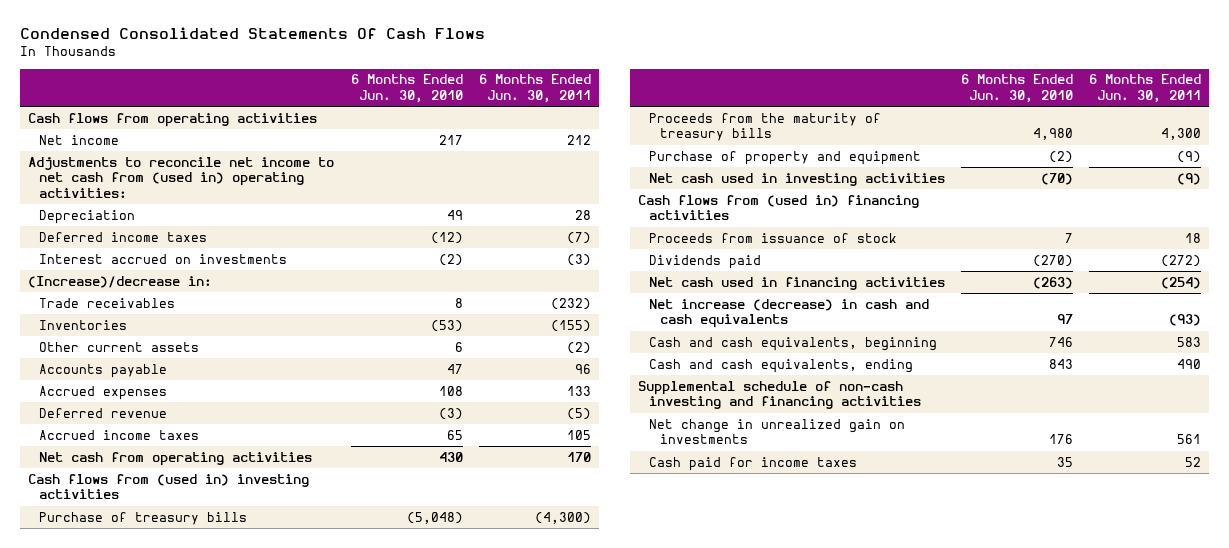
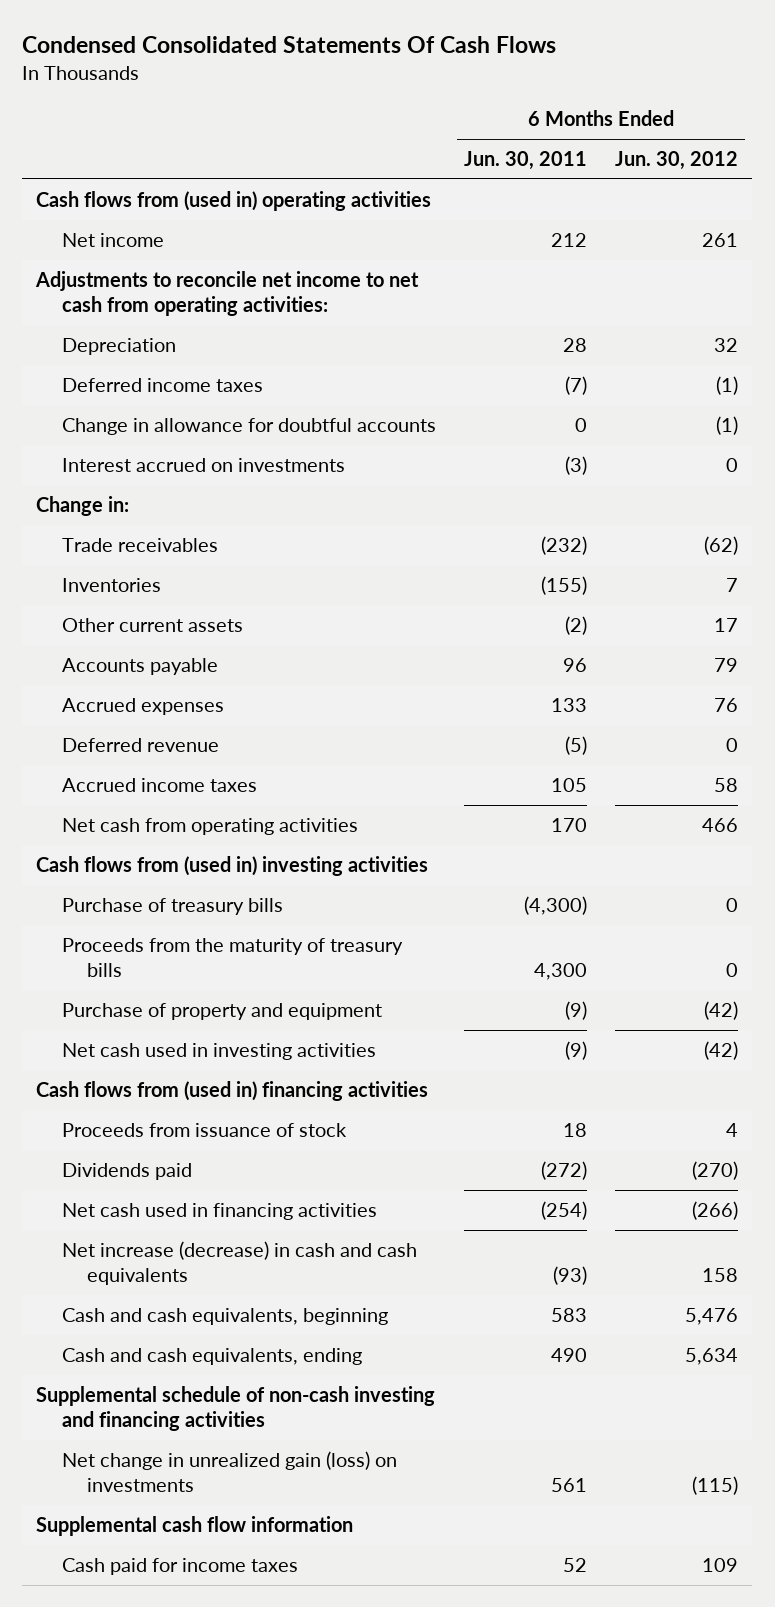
[350,74,463,103] 6 Months Ended Jun. 30, 2010 -> none
none -> [615,150,739,170] Jun. 30, 2012
[27,112,317,127] Cash flows from operating activities -> [36,190,432,211] Cash flows from (used in) operating activities
[27,156,334,198] Adjustments to reconcile net income to net cash from (used in) operating activities: -> [35,270,420,317] Adjustments to reconcile net income to net cash from operating activities:
none -> [61,417,436,435] Change in allowance for doubtful accounts
[27,275,212,288] (Increase)/decrease in: -> [36,495,130,516] Change in:
[648,418,905,445] Net change in unrealized gain on investments -> [61,1450,397,1493] Net change in unrealized gain (loss) on investments
none -> [36,1515,354,1536] Supplemental cash flow information

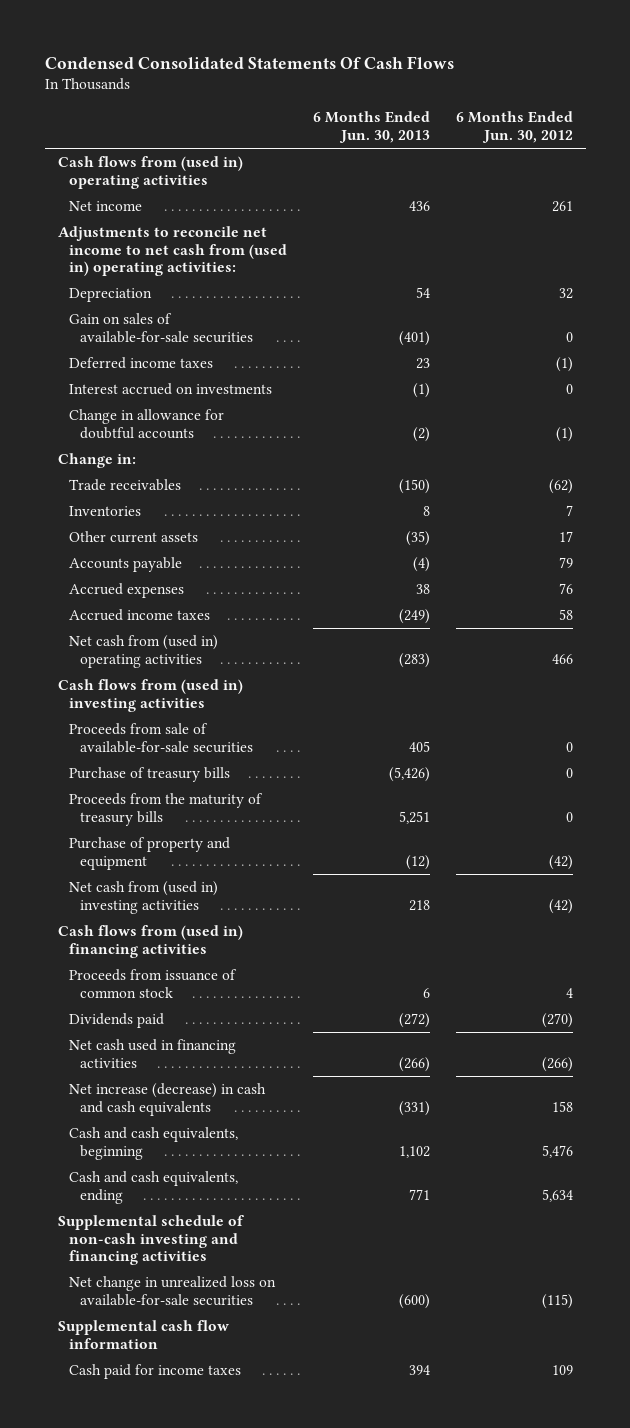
[464,150,588,170] Jun. 30, 2011 -> none
none -> [312,111,430,144] 6 Months Ended Jun. 30, 2013
[35,270,420,317] Adjustments to reconcile net income to net cash from operating activities: -> [57,225,287,277] Adjustments to reconcile net income to net cash from (used in) operating activities:
none -> [68,312,253,343] Gain on sales of available-for-sale securities
[61,417,436,435] Change in allowance for doubtful accounts -> [68,408,224,439] Change in allowance for doubtful accounts
[61,737,219,752] Deferred revenue -> none
[61,817,358,835] Net cash from operating activities -> [68,634,218,668] Net cash from (used in) operating activities
none -> [68,722,253,753] Proceeds from sale of available-for-sale securities
[61,1042,376,1060] Net cash used in investing activities -> [68,880,218,914] Net cash from (used in) investing activities
[61,1122,347,1137] Proceeds from issuance of stock -> [68,968,237,998] Proceeds from issuance of common stock
[61,1450,397,1493] Net change in unrealized gain (loss) on investments -> [68,1275,276,1306] Net change in unrealized loss on available-for-sale securities

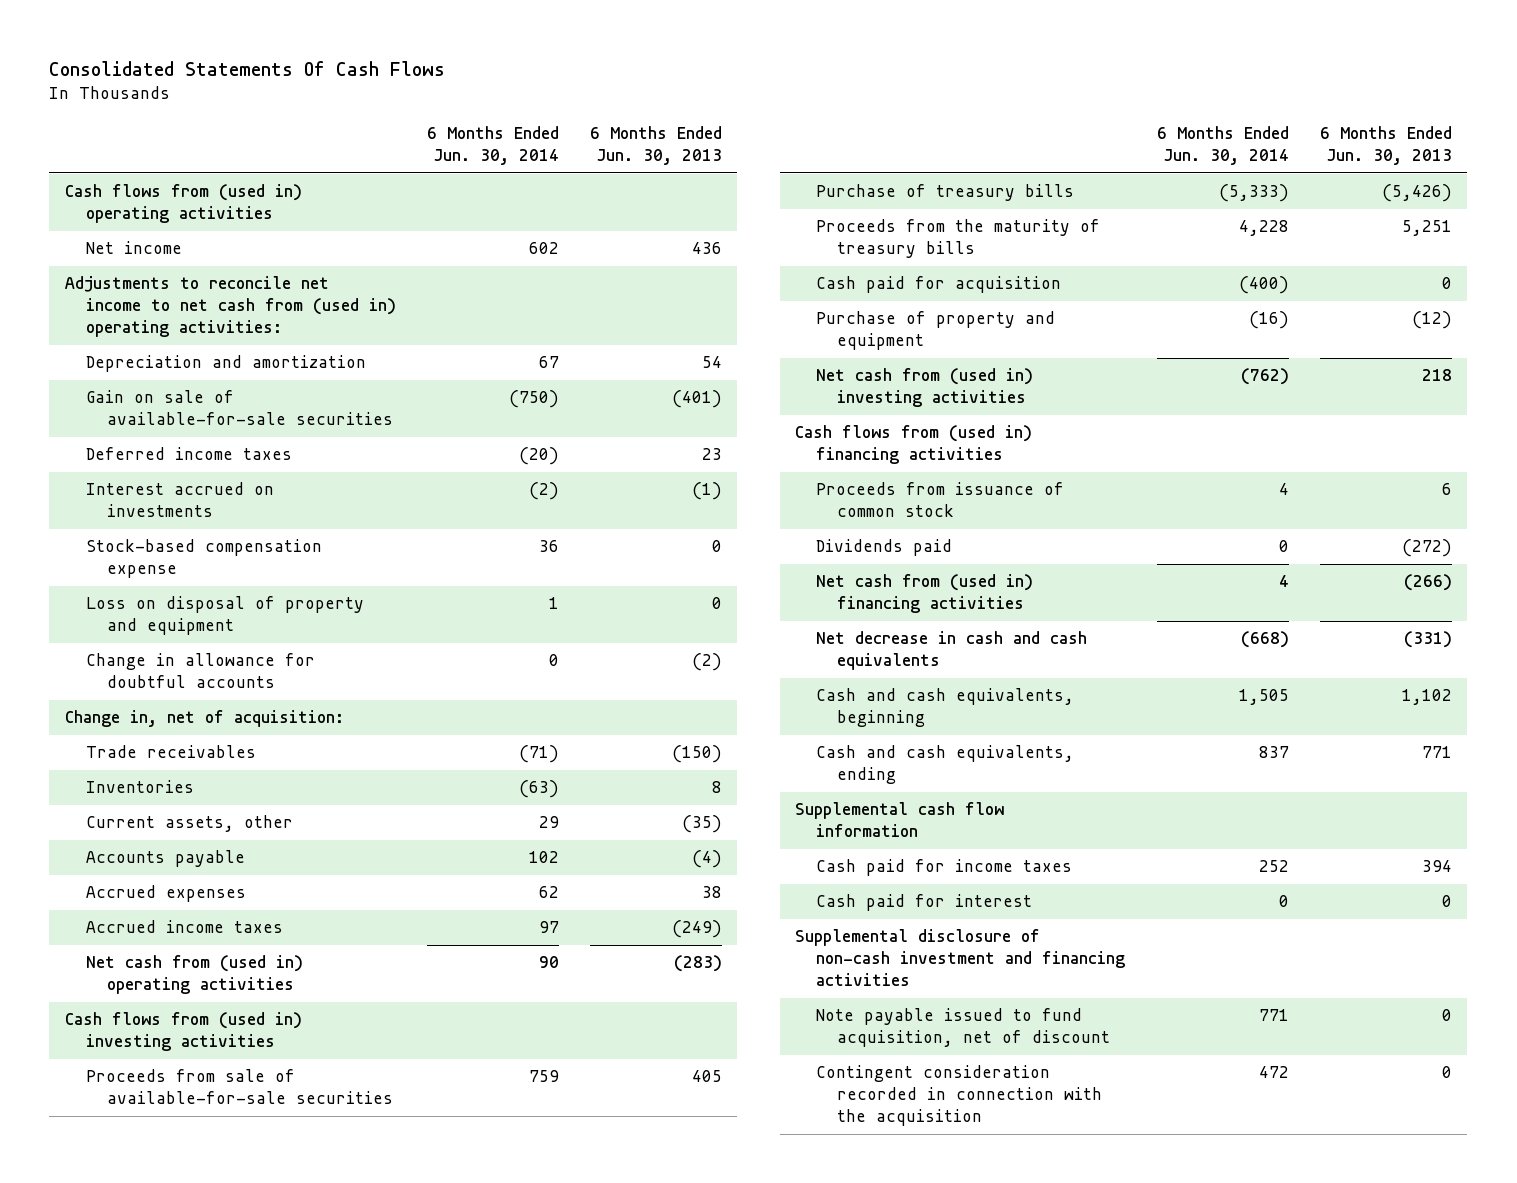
[44,55,454,69] Condensed Consolidated Statements Of Cash Flows -> [49,60,446,76] Consolidated Statements Of Cash Flows
[455,111,573,144] 6 Months Ended Jun. 30, 2012 -> none
none -> [426,126,559,165] 6 Months Ended Jun. 30, 2014
[68,287,152,302] Depreciation -> none
none -> [85,355,366,373] Depreciation and amortization
[68,312,253,343] Gain on sales of available-for-sale securities -> [85,390,394,426] Gain on sale of available-for-sale securities
none -> [85,539,322,579] Stock-based compensation expense
none -> [85,596,364,636] Loss on disposal of property and equipment
[57,452,136,468] Change in: -> [64,710,344,728] Change in, net of acquisition:
[68,530,198,543] Other current assets -> [85,815,293,833] Current assets, other
none -> [816,276,1062,294] Cash paid for acquisition
[68,1038,236,1068] Net cash used in financing activities -> [816,574,1034,614] Net cash from (used in) financing activities
[68,1082,266,1116] Net increase (decrease) in cash and cash equivalents -> [816,631,1088,671] Net decrease in cash and cash equivalents
[57,1214,244,1266] Supplemental schedule of non-cash investing and financing activities -> none
[68,1275,276,1306] Net change in unrealized loss on available-for-sale securities -> none
none -> [816,894,1033,912] Cash paid for interest
none -> [795,929,1126,986] Supplemental disclosure of non-cash investment and financing activities
none -> [816,1008,1111,1048] Note payable issued to fund acquisition, net of discount
none -> [816,1065,1103,1126] Contingent consideration recorded in connection with the acquisition

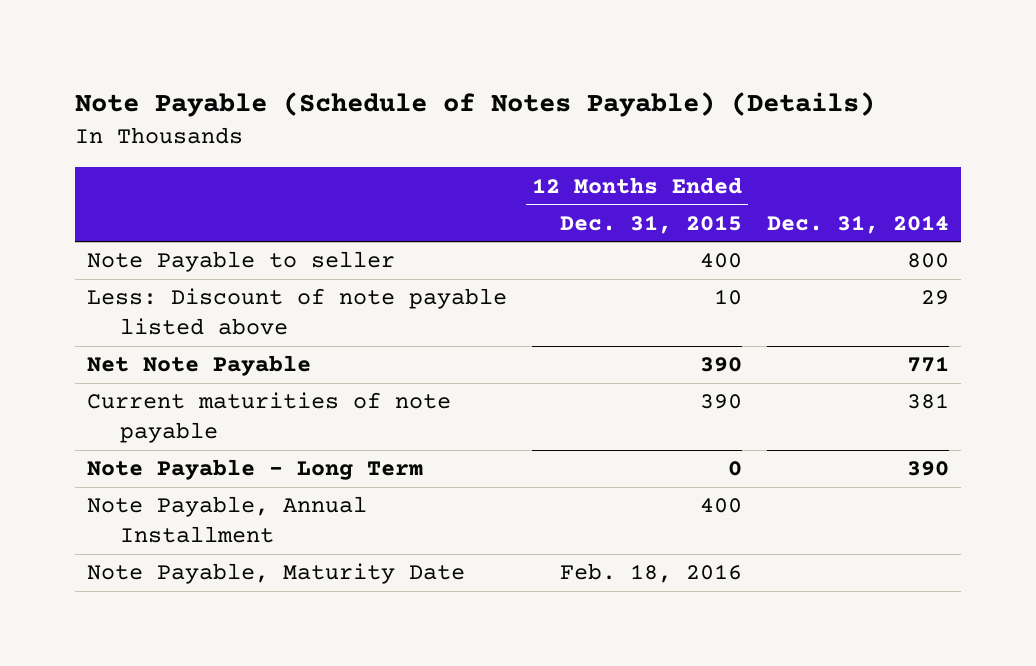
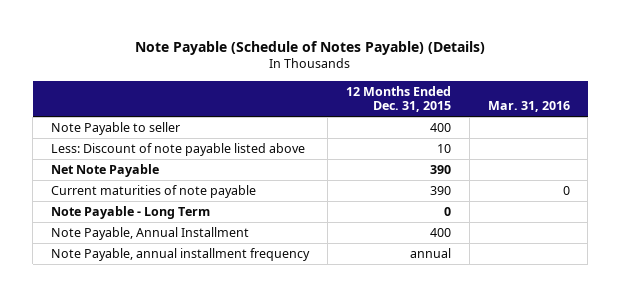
[766,214,949,234] Dec. 31, 2014 -> none
none -> [487,101,570,113] Mar. 31, 2016
[87,563,466,585] Note Payable, Maturity Date -> none
none -> [51,247,311,261] Note Payable, annual installment frequency

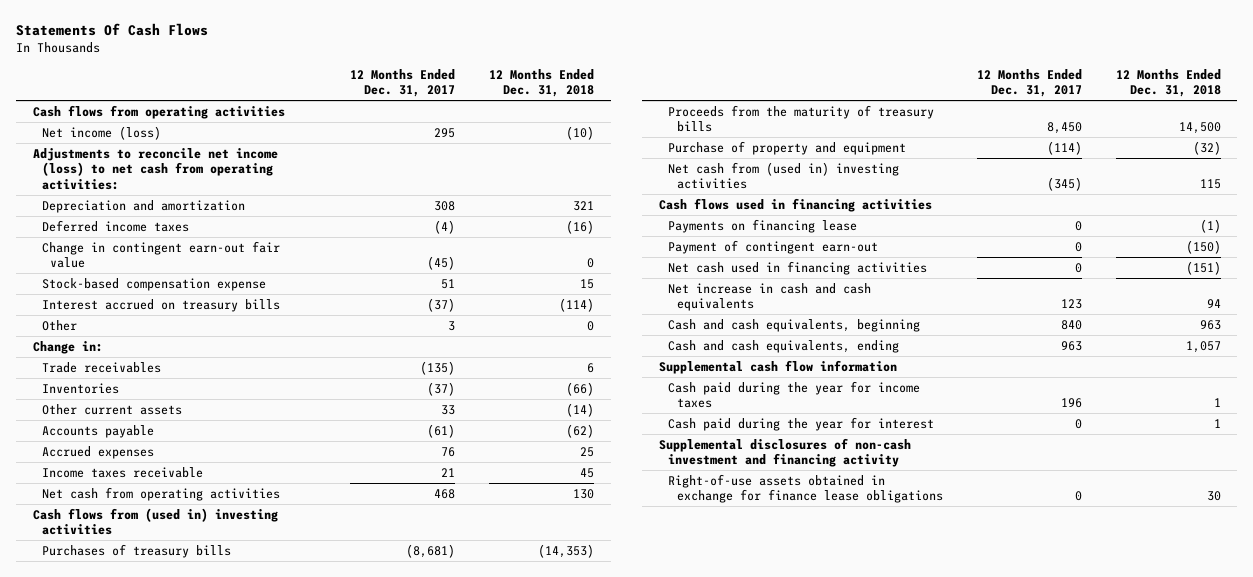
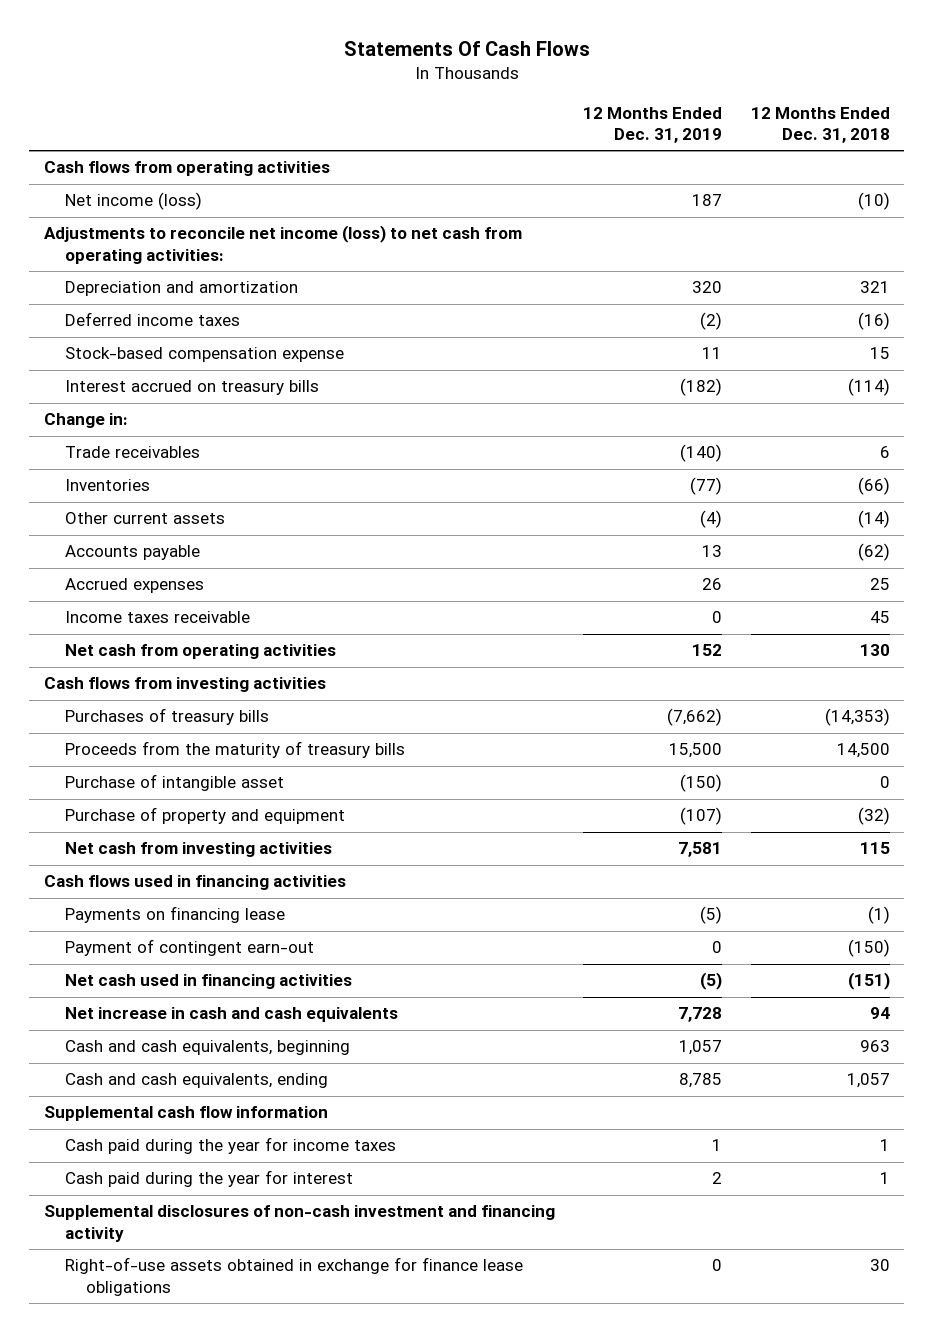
[350,68,456,98] 12 Months Ended Dec. 31, 2017 -> none
none -> [583,106,723,144] 12 Months Ended Dec. 31, 2019
[41,240,280,269] Change in contingent earn-out fair value -> none
[41,319,77,331] Other -> none
[32,507,278,536] Cash flows from (used in) investing activities -> [43,677,326,693] Cash flows from investing activities
none -> [64,774,284,792] Purchase of intangible asset
[667,161,899,190] Net cash from (used in) investing activities -> [64,842,332,858] Net cash from investing activities

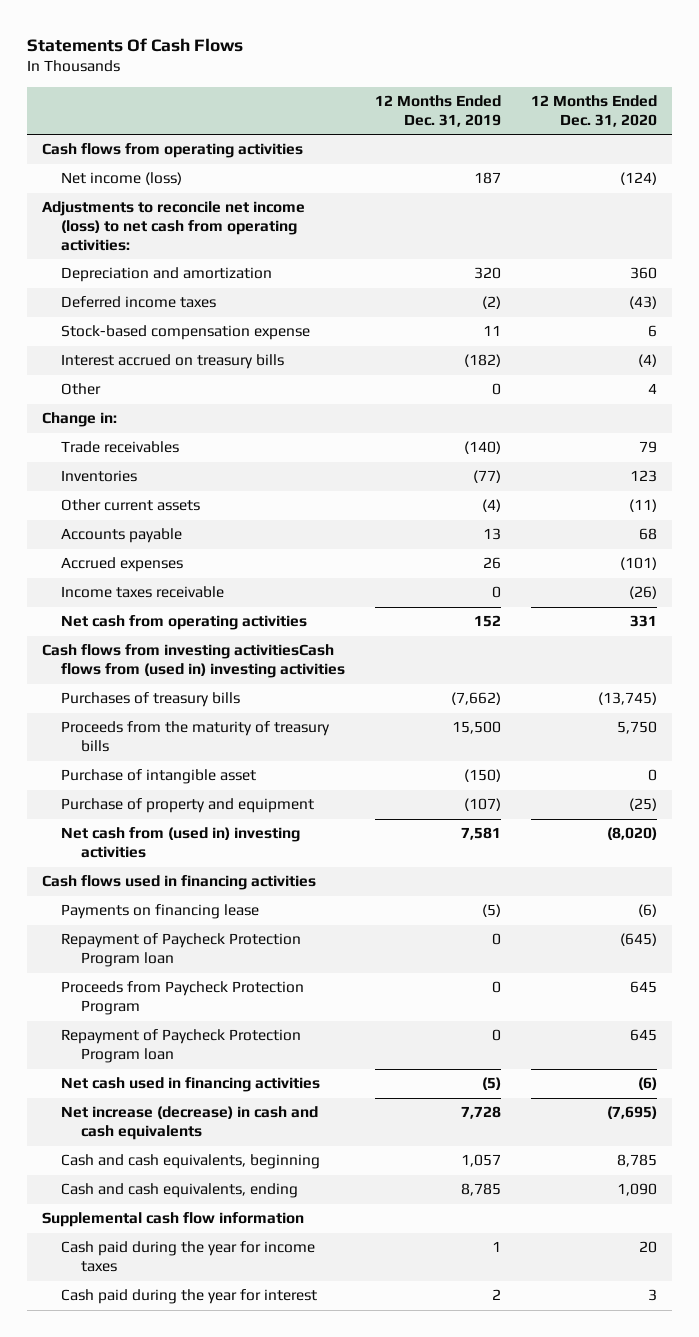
[750,106,890,144] 12 Months Ended Dec. 31, 2018 -> none
none -> [530,95,657,127] 12 Months Ended Dec. 31, 2020
none -> [61,383,102,396] Other
[43,677,326,693] Cash flows from investing activities -> [41,644,346,679] Cash flows from investing activitiesCash flows from (used in) investing activities
[64,842,332,858] Net cash from investing activities -> [61,827,301,859] Net cash from (used in) investing activities
[64,939,314,957] Payment of contingent earn-out -> [61,933,302,968] Repayment of Paycheck Protection Program loan
none -> [61,981,305,1016] Proceeds from Paycheck Protection Program
none -> [61,1029,302,1064] Repayment of Paycheck Protection Program loan
[64,1007,398,1023] Net increase in cash and cash equivalents -> [61,1106,319,1141] Net increase (decrease) in cash and cash equivalents
[43,1205,555,1242] Supplemental disclosures of non-cash investment and financing activity -> none
[64,1257,523,1296] Right-of-use assets obtained in exchange for finance lease obligations -> none

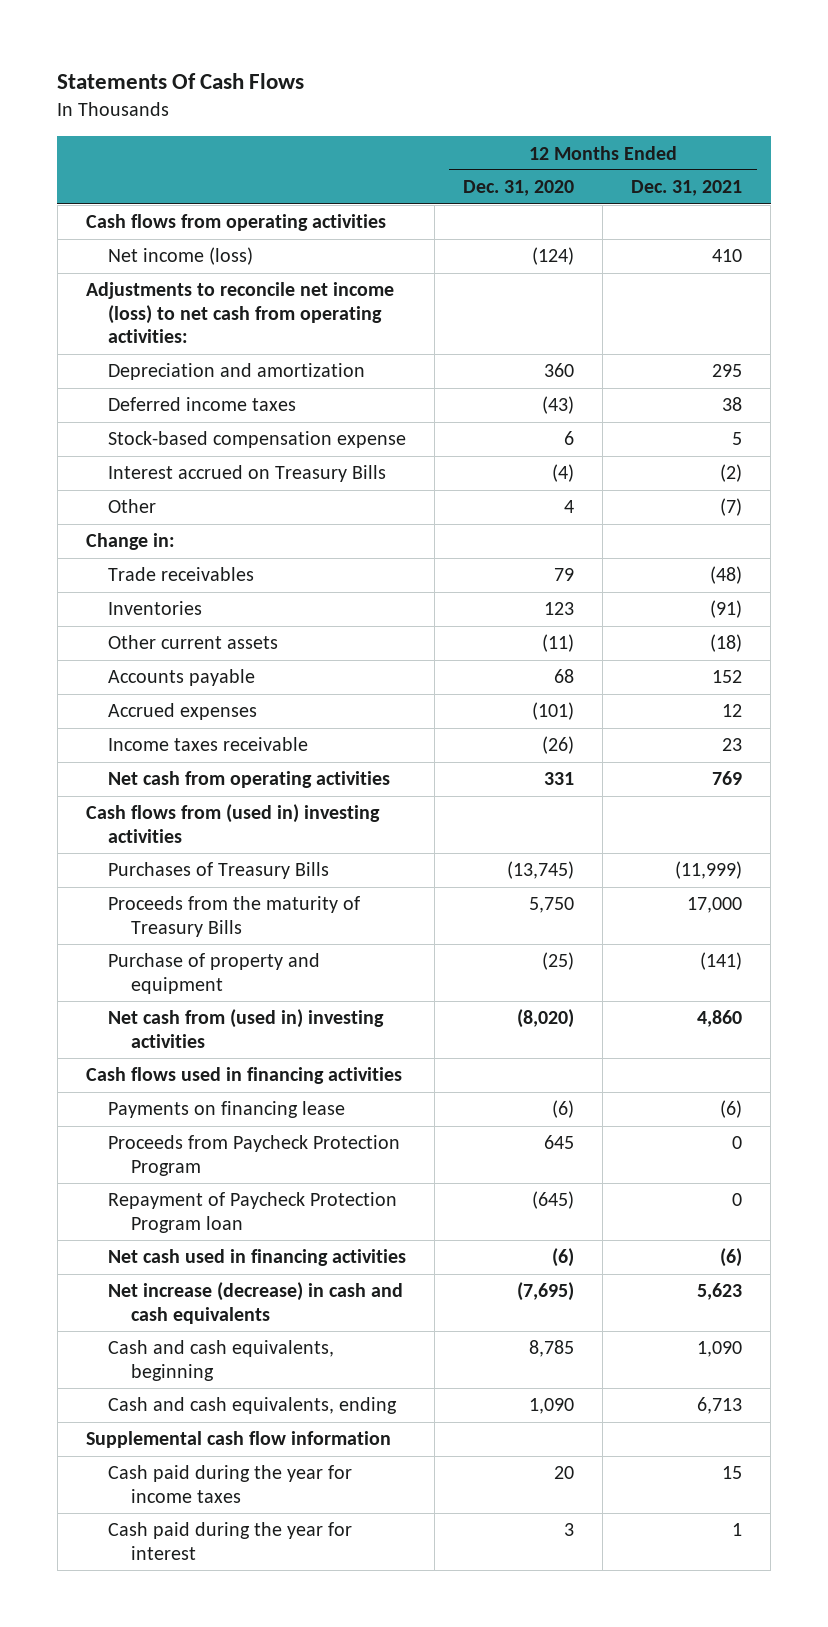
[375,95,502,127] 12 Months Ended Dec. 31, 2019 -> none
none -> [631,180,743,197] Dec. 31, 2021
[61,354,285,370] Interest accrued on treasury bills -> [108,465,387,483] Interest accrued on Treasury Bills
[61,769,257,785] Purchase of intangible asset -> none
[41,644,346,679] Cash flows from investing activitiesCash flows from (used in) investing activities -> [85,804,380,843] Cash flows from (used in) investing activities
[61,692,241,708] Purchases of treasury bills -> [108,862,330,880] Purchases of Treasury Bills
[61,721,331,753] Proceeds from the maturity of treasury bills -> [108,896,361,937] Proceeds from the maturity of Treasury Bills
[61,1029,302,1064] Repayment of Paycheck Protection Program loan -> none
[61,933,302,968] Repayment of Paycheck Protection Program loan -> [108,1192,398,1233] Repayment of Paycheck Protection Program loan

